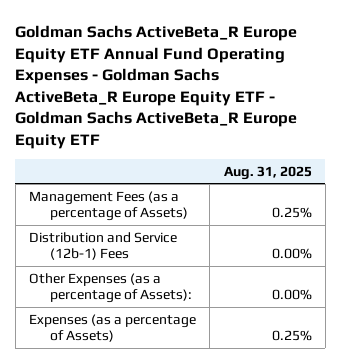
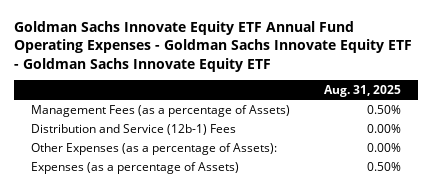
[15,25,298,150] Goldman Sachs ActiveBeta_R Europe Equity ETF Annual Fund Operating Expenses - Goldman Sachs ActiveBeta_R Europe Equity ETF - Goldman Sachs ActiveBeta_R Europe Equity ETF -> [14,21,413,72] Goldman Sachs Innovate Equity ETF Annual Fund Operating Expenses - Goldman Sachs Innovate Equity ETF - Goldman Sachs Innovate Equity ETF
[271,207,312,219] 0.25% -> [367,104,402,114] 0.50%
[271,330,312,342] 0.25% -> [367,161,402,171] 0.50%

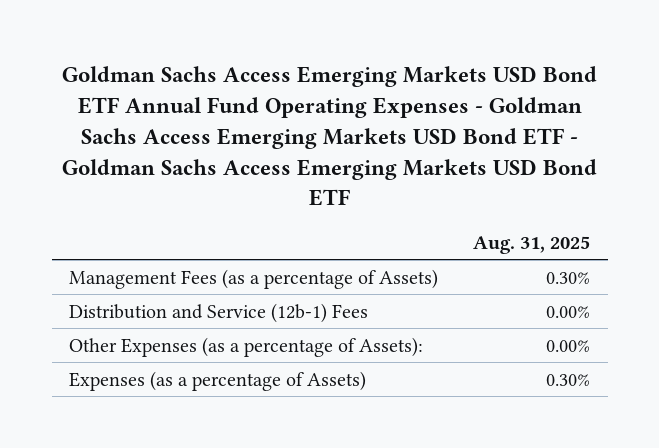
[14,21,413,72] Goldman Sachs Innovate Equity ETF Annual Fund Operating Expenses - Goldman Sachs Innovate Equity ETF - Goldman Sachs Innovate Equity ETF -> [61,66,597,207] Goldman Sachs Access Emerging Markets USD Bond ETF Annual Fund Operating Expenses - Goldman Sachs Access Emerging Markets USD Bond ETF - Goldman Sachs Access Emerging Markets USD Bond ETF
[367,104,402,114] 0.50% -> [546,271,591,284] 0.30%
[367,161,402,171] 0.50% -> [546,373,591,386] 0.30%

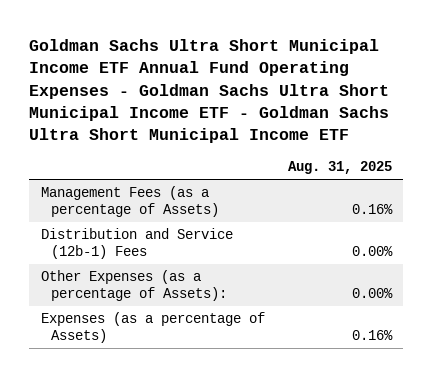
[61,66,597,207] Goldman Sachs Access Emerging Markets USD Bond ETF Annual Fund Operating Expenses - Goldman Sachs Access Emerging Markets USD Bond ETF - Goldman Sachs Access Emerging Markets USD Bond ETF -> [29,39,390,143] Goldman Sachs Ultra Short Municipal Income ETF Annual Fund Operating Expenses - Goldman Sachs Ultra Short Municipal Income ETF - Goldman Sachs Ultra Short Municipal Income ETF
[546,271,591,284] 0.30% -> [351,204,393,215] 0.16%
[546,373,591,386] 0.30% -> [351,330,393,341] 0.16%

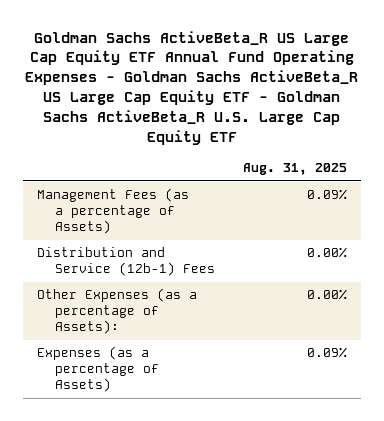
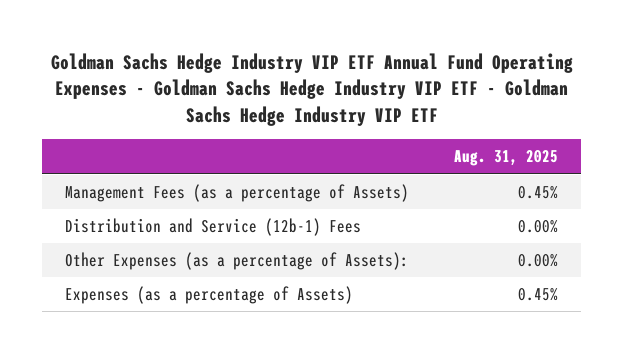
[24,30,358,145] Goldman Sachs ActiveBeta_R US Large Cap Equity ETF Annual Fund Operating Expenses - Goldman Sachs ActiveBeta_R US Large Cap Equity ETF - Goldman Sachs ActiveBeta_R U.S. Large Cap Equity ETF -> [50,52,573,126] Goldman Sachs Hedge Industry VIP ETF Annual Fund Operating Expenses - Goldman Sachs Hedge Industry VIP ETF - Goldman Sachs Hedge Industry VIP ETF
[307,189,348,201] 0.09% -> [518,186,559,200] 0.45%
[307,347,348,359] 0.09% -> [518,288,559,302] 0.45%

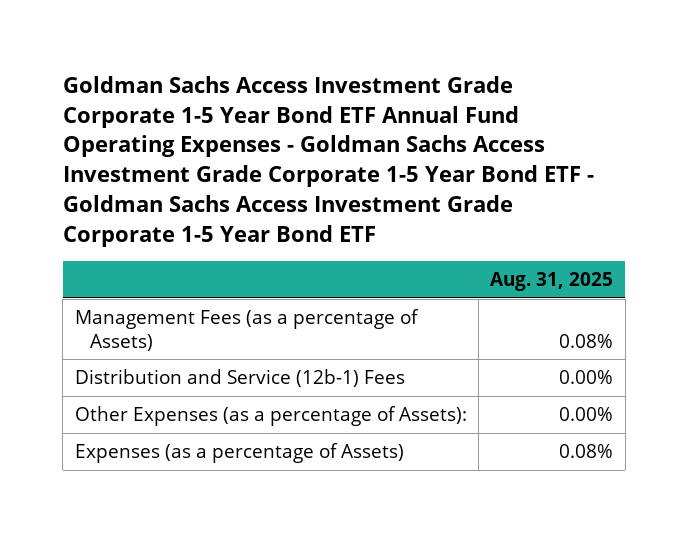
[50,52,573,126] Goldman Sachs Hedge Industry VIP ETF Annual Fund Operating Expenses - Goldman Sachs Hedge Industry VIP ETF - Goldman Sachs Hedge Industry VIP ETF -> [62,75,594,248] Goldman Sachs Access Investment Grade Corporate 1-5 Year Bond ETF Annual Fund Operating Expenses - Goldman Sachs Access Investment Grade Corporate 1-5 Year Bond ETF - Goldman Sachs Access Investment Grade Corporate 1-5 Year Bond ETF
[518,186,559,200] 0.45% -> [559,333,614,348] 0.08%
[518,288,559,302] 0.45% -> [559,444,614,459] 0.08%

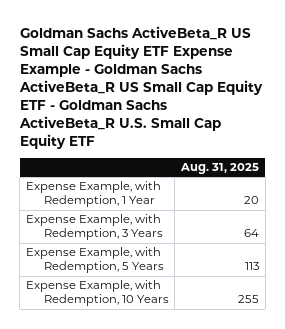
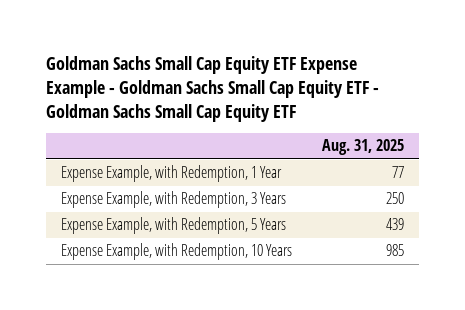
[18,25,263,150] Goldman Sachs ActiveBeta_R US Small Cap Equity ETF Expense Example - Goldman Sachs ActiveBeta_R US Small Cap Equity ETF - Goldman Sachs ActiveBeta_R U.S. Small Cap Equity ETF -> [45,55,379,122] Goldman Sachs Small Cap Equity ETF Expense Example - Goldman Sachs Small Cap Equity ETF - Goldman Sachs Small Cap Equity ETF
[243,196,259,205] 20 -> [391,166,404,179] 77
[243,229,259,238] 64 -> [385,192,404,205] 250
[244,262,259,271] 113 -> [385,218,404,231] 439
[237,295,259,304] 255 -> [385,244,404,257] 985

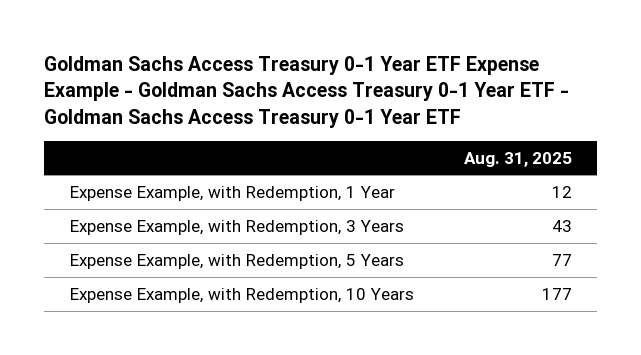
[45,55,379,122] Goldman Sachs Small Cap Equity ETF Expense Example - Goldman Sachs Small Cap Equity ETF - Goldman Sachs Small Cap Equity ETF -> [44,55,570,128] Goldman Sachs Access Treasury 0-1 Year ETF Expense Example - Goldman Sachs Access Treasury 0-1 Year ETF - Goldman Sachs Access Treasury 0-1 Year ETF
[391,166,404,179] 77 -> [551,185,572,198] 12
[385,192,404,205] 250 -> [551,219,572,232] 43
[385,218,404,231] 439 -> [551,253,572,266] 77
[385,244,404,257] 985 -> [541,287,572,300] 177

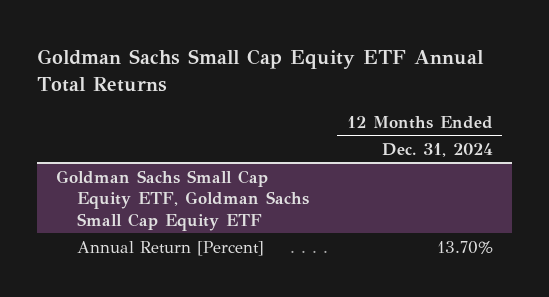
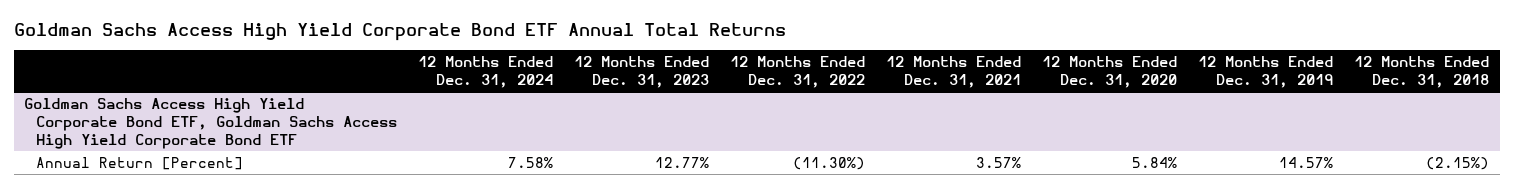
[37,49,485,92] Goldman Sachs Small Cap Equity ETF Annual Total Returns -> [13,23,786,42] Goldman Sachs Access High Yield Corporate Bond ETF Annual Total Returns
none -> [573,56,709,89] 12 Months Ended Dec. 31, 2023
none -> [729,56,865,89] 12 Months Ended Dec. 31, 2022
none -> [886,56,1022,89] 12 Months Ended Dec. 31, 2021
none -> [1042,56,1178,89] 12 Months Ended Dec. 31, 2020
none -> [1198,56,1334,89] 12 Months Ended Dec. 31, 2019
none -> [1354,56,1490,89] 12 Months Ended Dec. 31, 2018
[56,169,309,231] Goldman Sachs Small Cap Equity ETF, Goldman Sachs Small Cap Equity ETF -> none
none -> [24,97,397,150] Goldman Sachs Access High Yield Corporate Bond ETF, Goldman Sachs Access High Yield Corporate Bond ETF
[436,240,493,254] 13.70% -> [507,156,553,168] 7.58%

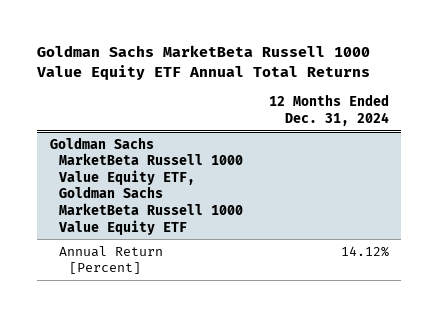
[13,23,786,42] Goldman Sachs Access High Yield Corporate Bond ETF Annual Total Returns -> [37,44,371,80] Goldman Sachs MarketBeta Russell 1000 Value Equity ETF Annual Total Returns
[573,56,709,89] 12 Months Ended Dec. 31, 2023 -> none
[729,56,865,89] 12 Months Ended Dec. 31, 2022 -> none
[886,56,1022,89] 12 Months Ended Dec. 31, 2021 -> none
[1042,56,1178,89] 12 Months Ended Dec. 31, 2020 -> none
[1198,56,1334,89] 12 Months Ended Dec. 31, 2019 -> none
[1354,56,1490,89] 12 Months Ended Dec. 31, 2018 -> none
[24,97,397,150] Goldman Sachs Access High Yield Corporate Bond ETF, Goldman Sachs Access High Yield Corporate Bond ETF -> none
none -> [49,136,244,235] Goldman Sachs MarketBeta Russell 1000 Value Equity ETF, Goldman Sachs MarketBeta Russell 1000 Value Equity ETF
[507,156,553,168] 7.58% -> [340,245,389,257] 14.12%

